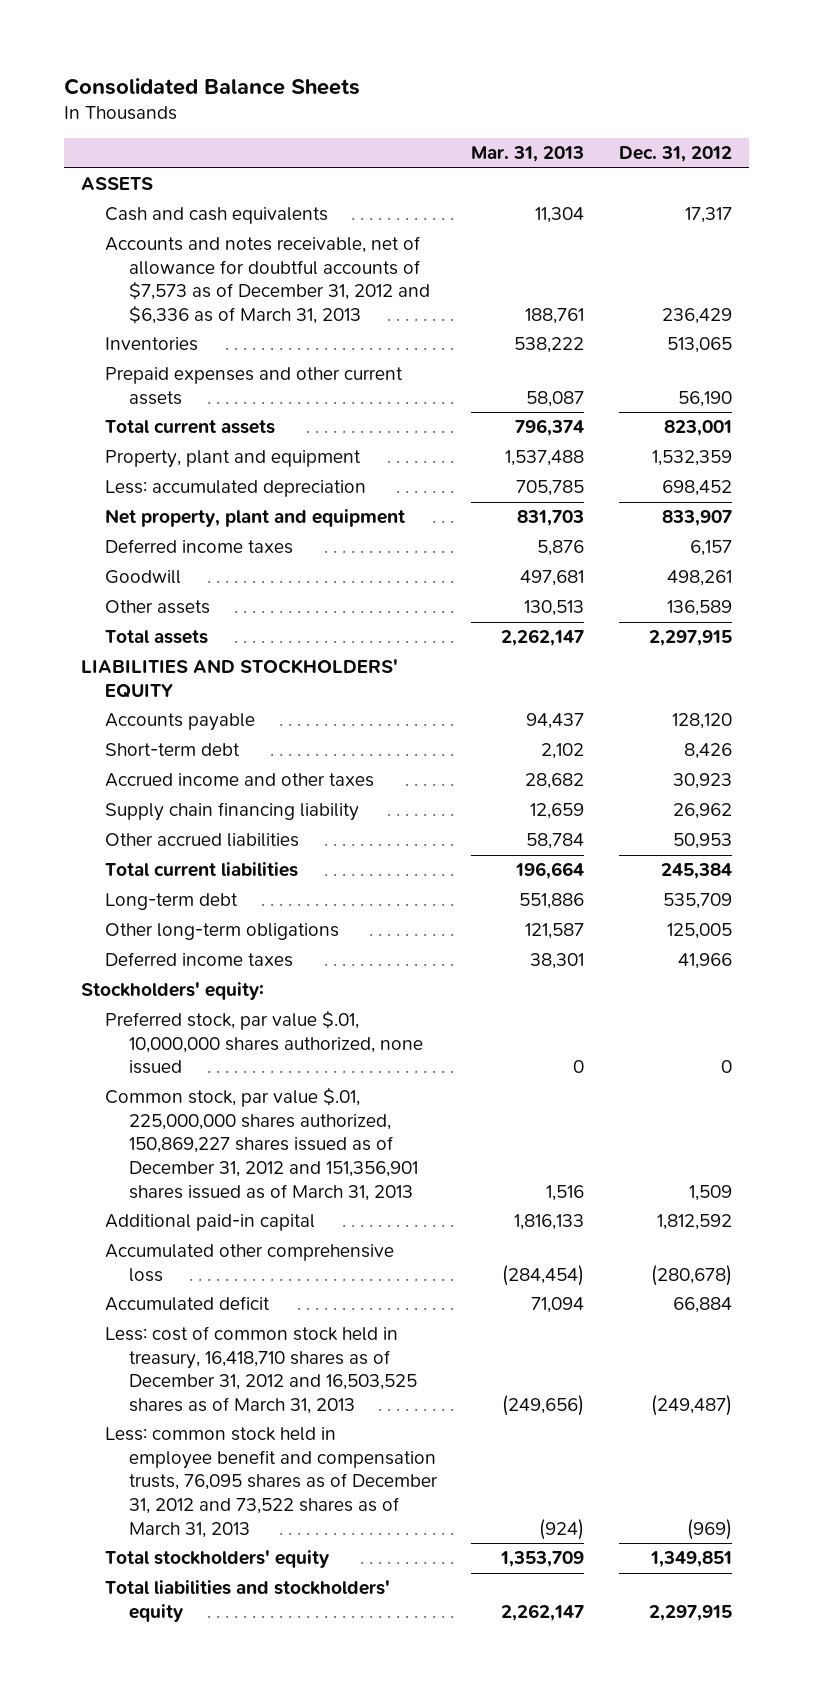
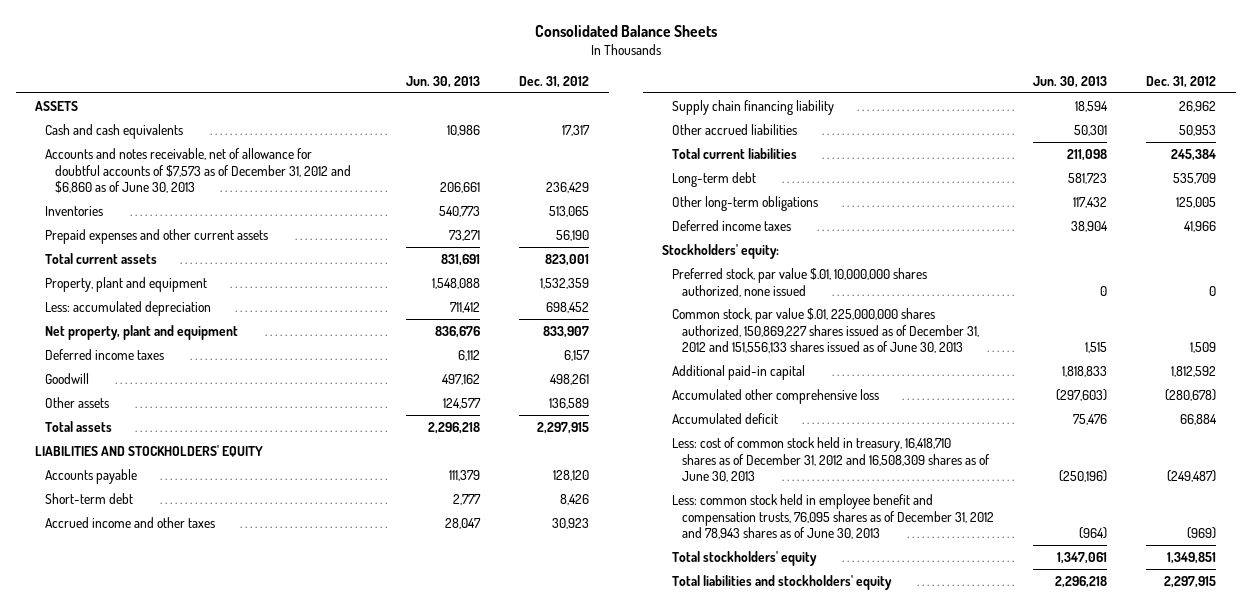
[471,146,585,163] Mar. 31, 2013 -> none
none -> [406,75,481,88] Jun. 30, 2013
[105,236,431,325] Accounts and notes receivable, net of allowance for doubtful accounts of $7,573 as of December 31, 2012 and $6,336 as of March 31, 2013 -> [45,147,352,194] Accounts and notes receivable, net of allowance for doubtful accounts of $7,573 as of December 31, 2012 and $6,860 as of June 30, 2013
[105,1087,419,1201] Common stock, par value $.01, 225,000,000 shares authorized, 150,869,227 shares issued as of December 31, 2012 and 151,356,901 shares issued as of March 31, 2013 -> [672,307,980,354] Common stock, par value $.01, 225,000,000 shares authorized, 150,869,227 shares issued as of December 31, 2012 and 151,556,133 shares issued as of June 30, 2013
[105,1326,418,1415] Less: cost of common stock held in treasury, 16,418,710 shares as of December 31, 2012 and 16,503,525 shares as of March 31, 2013 -> [672,436,991,483] Less: cost of common stock held in treasury, 16,418,710 shares as of December 31, 2012 and 16,508,309 shares as of June 30, 2013
[105,1427,439,1538] Less: common stock held in employee benefit and compensation trusts, 76,095 shares as of December 31, 2012 and 73,522 shares as of March 31, 2013 -> [672,493,995,540] Less: common stock held in employee benefit and compensation trusts, 76,095 shares as of December 31, 2012 and 78,943 shares as of June 30, 2013

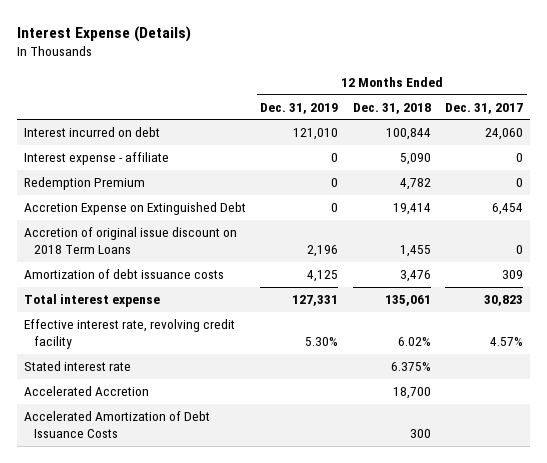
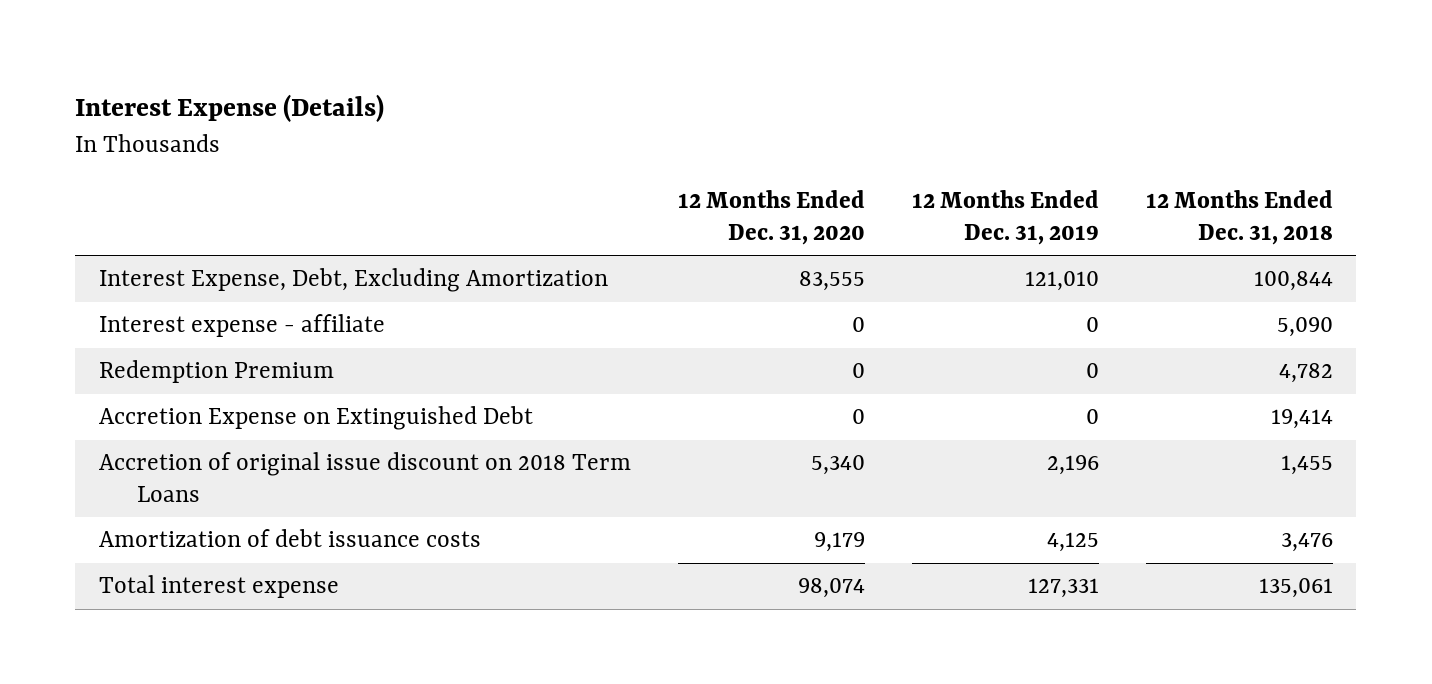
[445,102,524,114] Dec. 31, 2017 -> none
none -> [677,190,865,245] 12 Months Ended Dec. 31, 2020
[23,127,160,138] Interest incurred on debt -> [98,268,608,293] Interest Expense, Debt, Excluding Amortization
[23,319,235,350] Effective interest rate, revolving credit facility -> none
[23,361,131,372] Stated interest rate -> none
[23,386,149,397] Accelerated Accretion -> none
[23,411,210,439] Accelerated Amortization of Debt Issuance Costs -> none

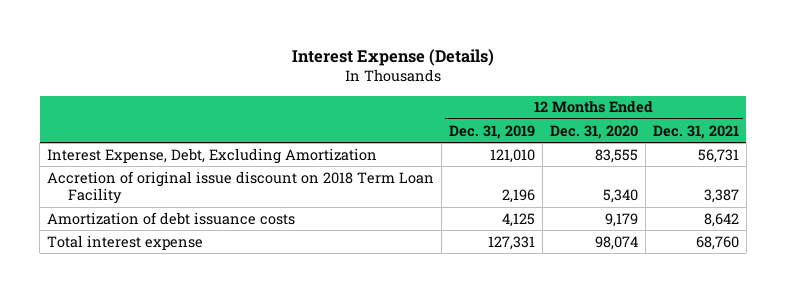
[1145,190,1333,245] 12 Months Ended Dec. 31, 2018 -> none
none -> [652,124,739,139] Dec. 31, 2021
[98,314,385,338] Interest expense - affiliate -> none
[98,360,334,384] Redemption Premium -> none
[98,406,533,431] Accretion Expense on Extinguished Debt -> none
[98,452,631,502] Accretion of original issue discount on 2018 Term Loans -> [47,170,435,205] Accretion of original issue discount on 2018 Term Loan Facility

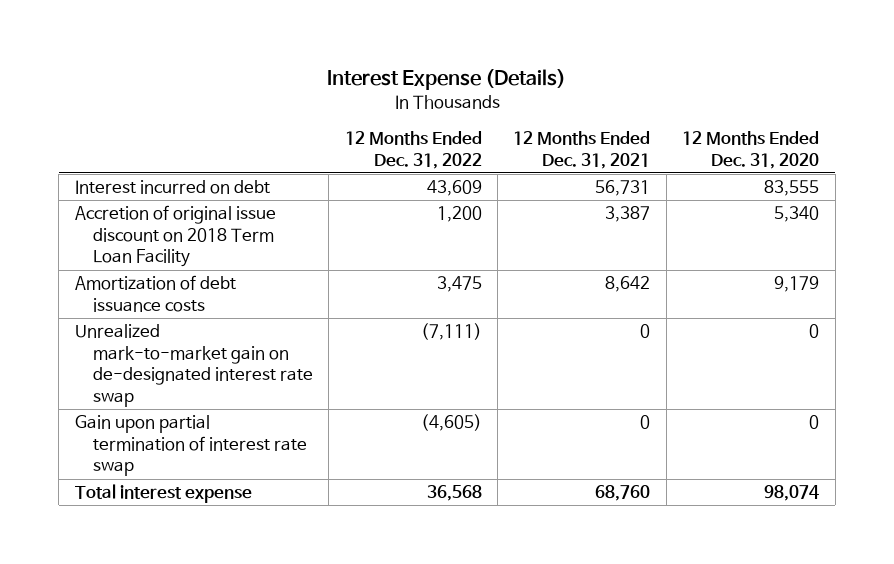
[449,124,536,139] Dec. 31, 2019 -> none
none -> [344,131,482,169] 12 Months Ended Dec. 31, 2022
[47,147,378,164] Interest Expense, Debt, Excluding Amortization -> [74,180,270,195] Interest incurred on debt
none -> [74,324,313,408] Unrealized mark-to-market gain on de-designated interest rate swap
none -> [74,415,307,477] Gain upon partial termination of interest rate swap

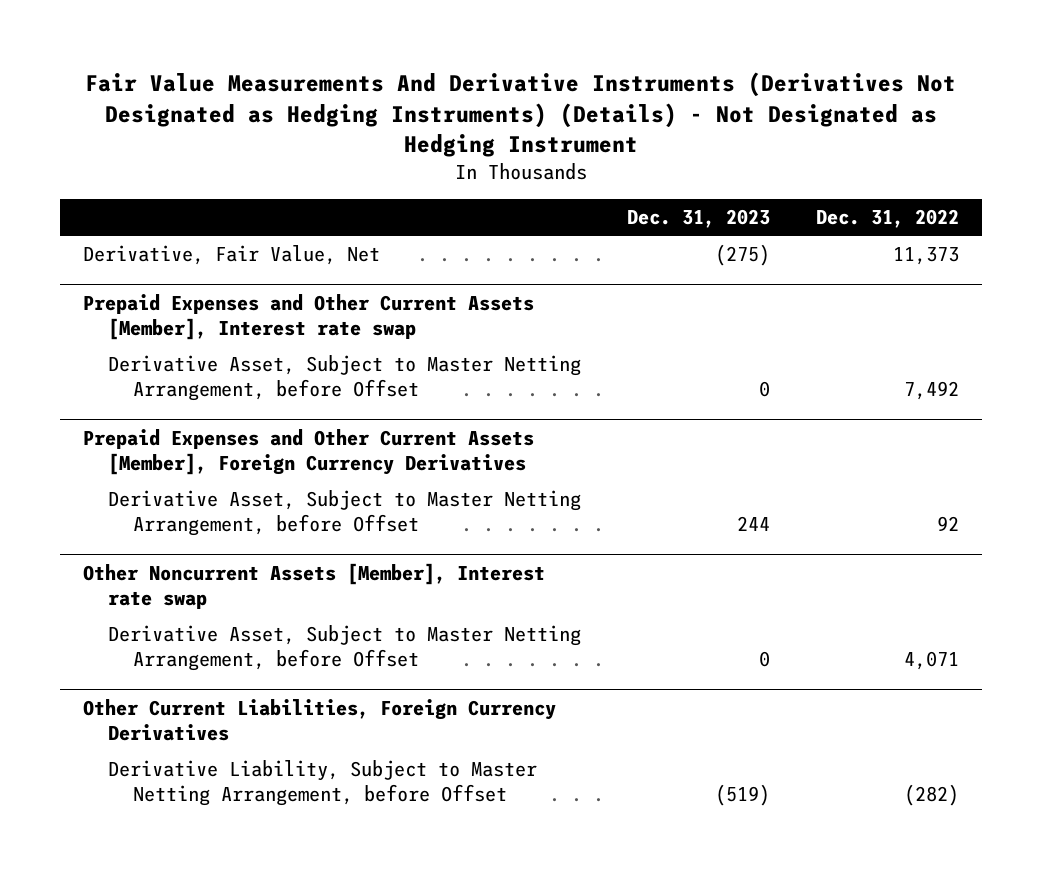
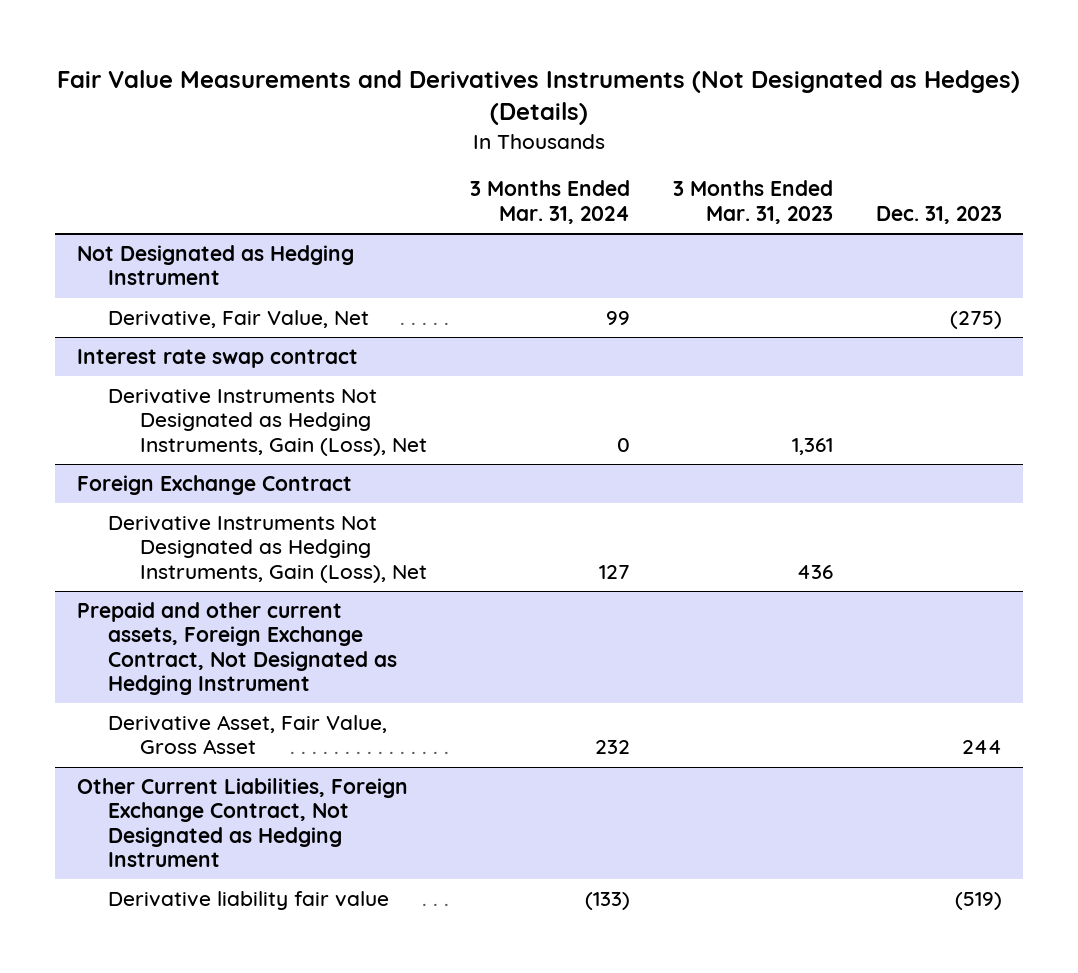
[85,71,957,158] Fair Value Measurements And Derivative Instruments (Derivatives Not Designated as Hedging Instruments) (Details) - Not Designated as Hedging Instrument -> [57,69,1021,126] Fair Value Measurements and Derivatives Instruments (Not Designated as Hedges) (Details)
[815,208,959,228] Dec. 31, 2022 -> none
none -> [470,180,631,224] 3 Months Ended Mar. 31, 2024
none -> [672,180,833,224] 3 Months Ended Mar. 31, 2023
none -> [76,245,354,286] Not Designated as Hedging Instrument
[83,293,535,340] Prepaid Expenses and Other Current Assets [Member], Interest rate swap -> none
[108,355,582,402] Derivative Asset, Subject to Master Netting Arrangement, before Offset -> none
[83,428,535,475] Prepaid Expenses and Other Current Assets [Member], Foreign Currency Derivatives -> none
[83,562,546,609] Other Noncurrent Assets [Member], Interest rate swap -> none
[108,625,582,672] Derivative Asset, Subject to Master Netting Arrangement, before Offset -> none
[83,698,557,741] Other Current Liabilities, Foreign Currency Derivatives -> none
none -> [76,349,358,369] Interest rate swap contract
none -> [108,389,428,456] Derivative Instruments Not Designated as Hedging Instruments, Gain (Loss), Net
none -> [76,475,352,496] Foreign Exchange Contract
none -> [108,516,428,583] Derivative Instruments Not Designated as Hedging Instruments, Gain (Loss), Net
none -> [76,602,398,696] Prepaid and other current assets, Foreign Exchange Contract, Not Designated as Hedging Instrument
[108,490,582,537] Derivative Asset, Subject to Master Netting Arrangement, before Offset -> [108,715,388,755] Derivative Asset, Fair Value, Gross Asset
none -> [76,778,408,868] Other Current Liabilities, Foreign Exchange Contract, Not Designated as Hedging Instrument
[108,760,538,807] Derivative Liability, Subject to Master Netting Arrangement, before Offset -> [108,891,390,911] Derivative liability fair value

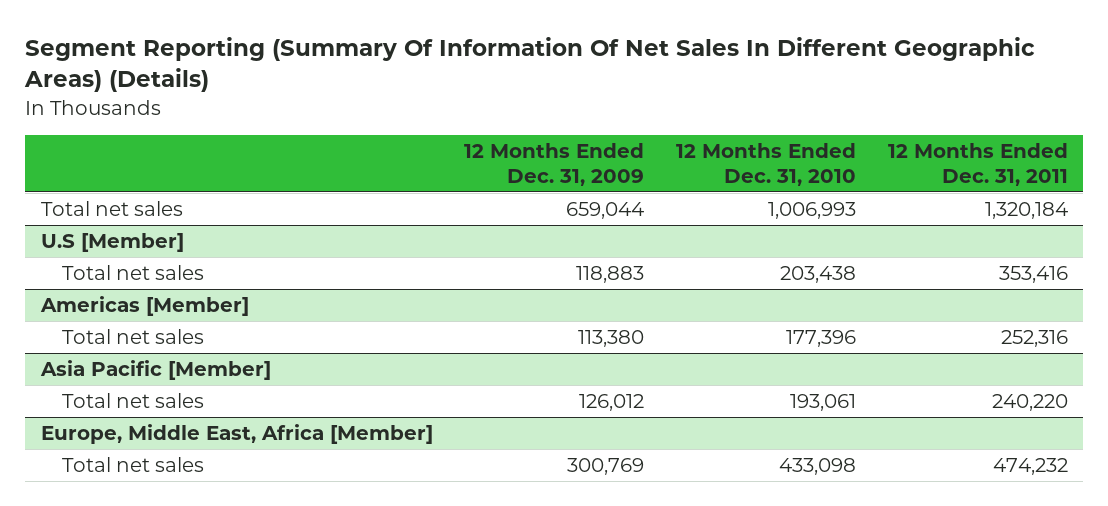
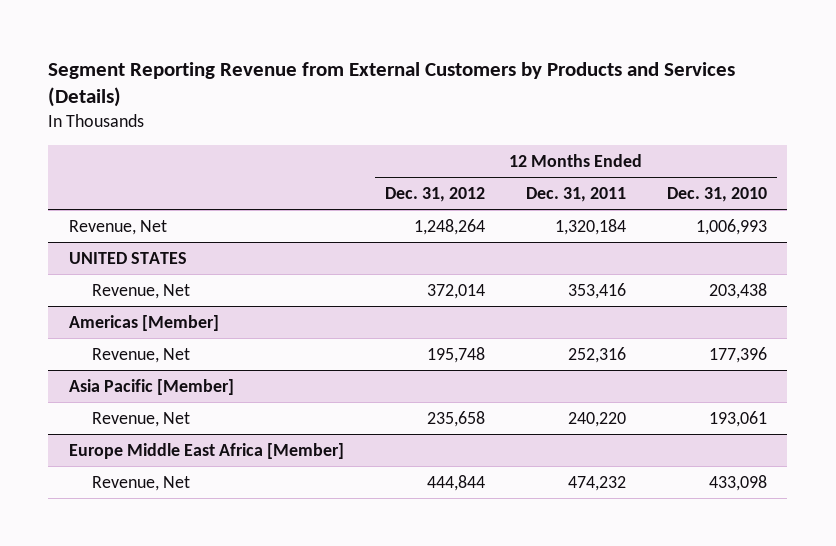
[23,37,1035,93] Segment Reporting (Summary Of Information Of Net Sales In Different Geographic Areas) (Details) -> [48,61,736,108] Segment Reporting Revenue from External Customers by Products and Services (Details)
[464,143,645,186] 12 Months Ended Dec. 31, 2009 -> none
none -> [384,186,485,202] Dec. 31, 2012
[40,233,184,253] U.S [Member] -> none
[40,201,183,217] Total net sales -> [68,219,167,235] Revenue, Net
none -> [68,251,187,264] UNITED STATES
[62,265,205,281] Total net sales -> [91,283,190,299] Revenue, Net
[62,329,205,345] Total net sales -> [91,347,190,363] Revenue, Net
[62,393,205,409] Total net sales -> [91,411,190,427] Revenue, Net
[40,424,433,445] Europe, Middle East, Africa [Member] -> [68,442,344,459] Europe Middle East Africa [Member]
[62,457,205,473] Total net sales -> [91,475,190,491] Revenue, Net

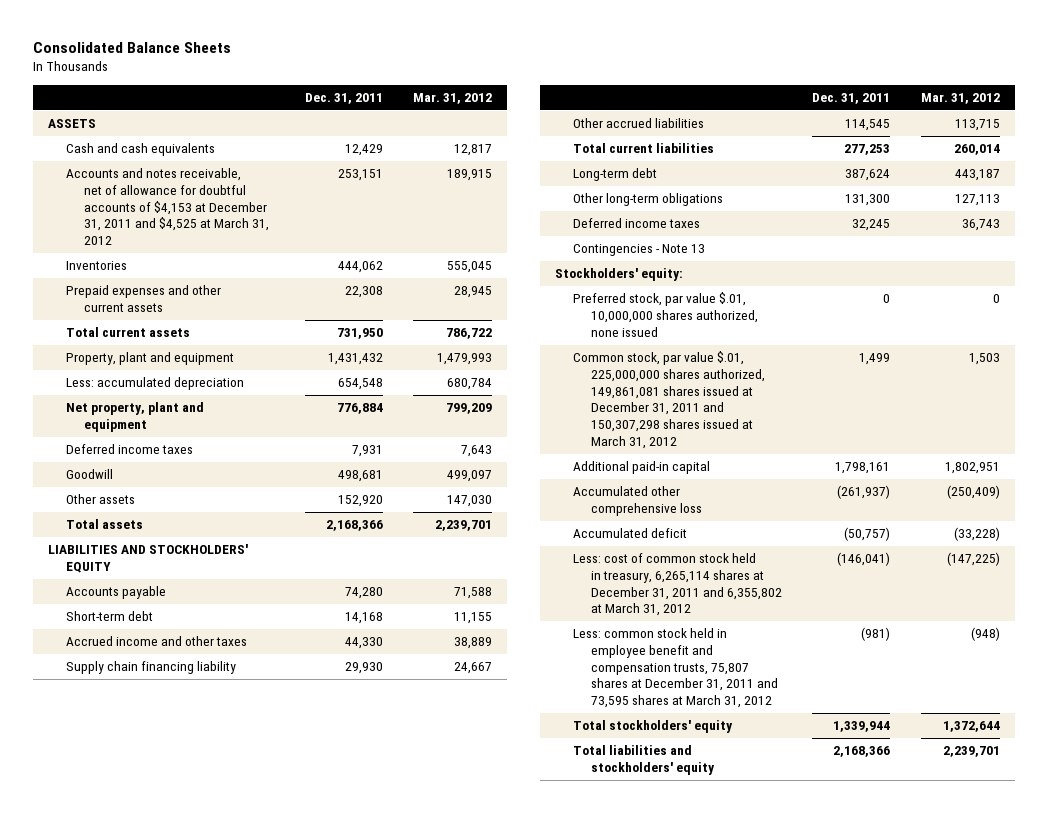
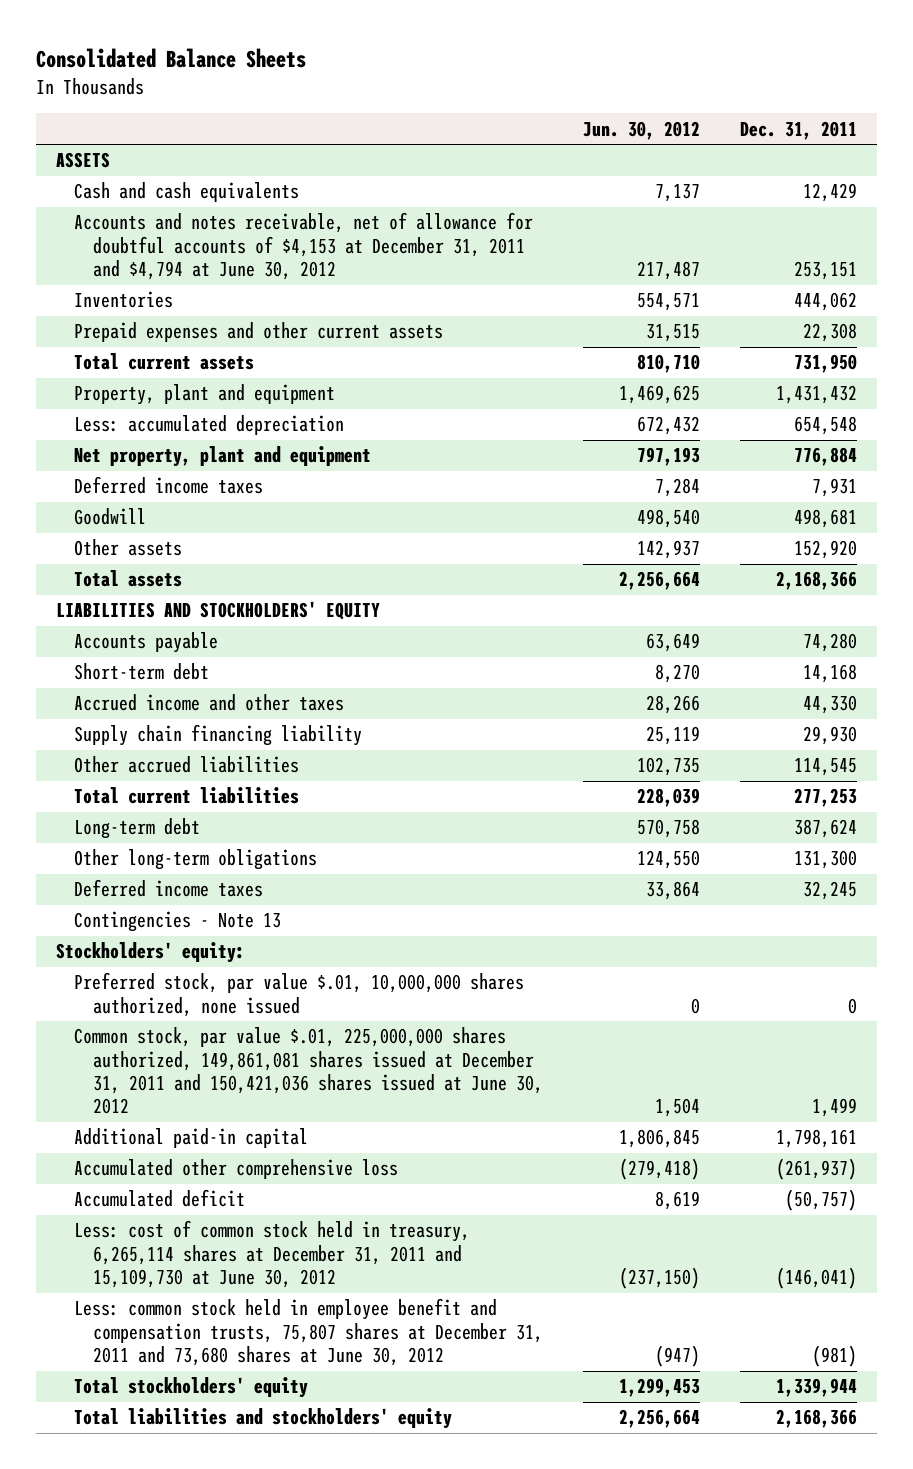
[412,92,492,104] Mar. 31, 2012 -> none
none -> [582,120,700,140] Jun. 30, 2012
[65,168,269,246] Accounts and notes receivable, net of allowance for doubtful accounts of $4,153 at December 31, 2011 and $4,525 at March 31, 2012 -> [74,212,534,280] Accounts and notes receivable, net of allowance for doubtful accounts of $4,153 at December 31, 2011 and $4,794 at June 30, 2012
[573,351,766,449] Common stock, par value $.01, 225,000,000 shares authorized, 149,861,081 shares issued at December 31, 2011 and 150,307,298 shares issued at March 31, 2012 -> [74,1027,543,1115] Common stock, par value $.01, 225,000,000 shares authorized, 149,861,081 shares issued at December 31, 2011 and 150,421,036 shares issued at June 30, 2012
[573,553,783,617] Less: cost of common stock held in treasury, 6,265,114 shares at December 31, 2011 and 6,355,802 at March 31, 2012 -> [74,1220,471,1288] Less: cost of common stock held in treasury, 6,265,114 shares at December 31, 2011 and 15,109,730 at June 30, 2012
[573,628,779,709] Less: common stock held in employee benefit and compensation trusts, 75,807 shares at December 31, 2011 and 73,595 shares at March 31, 2012 -> [74,1298,543,1366] Less: common stock held in employee benefit and compensation trusts, 75,807 shares at December 31, 2011 and 73,680 shares at June 30, 2012

